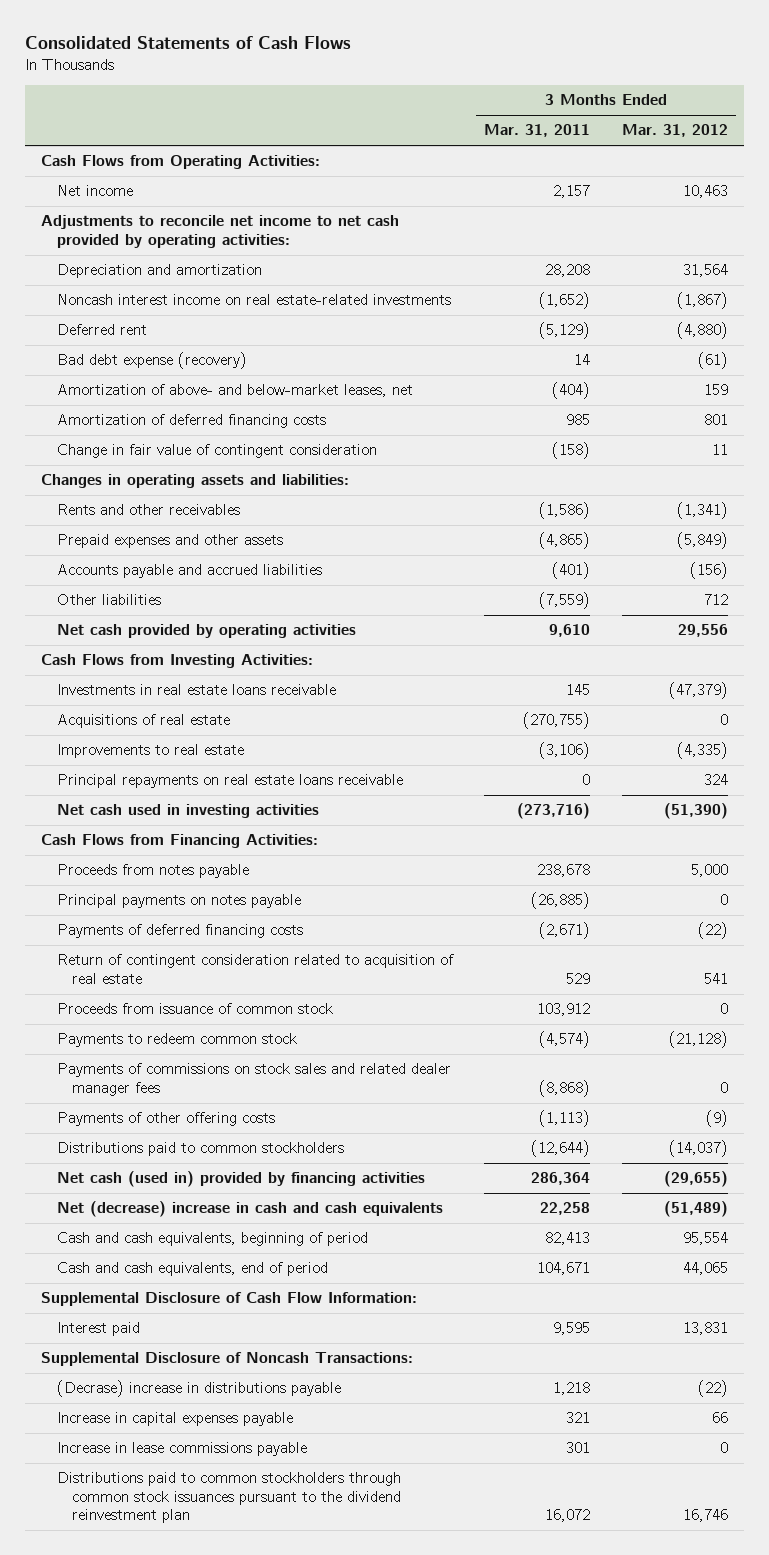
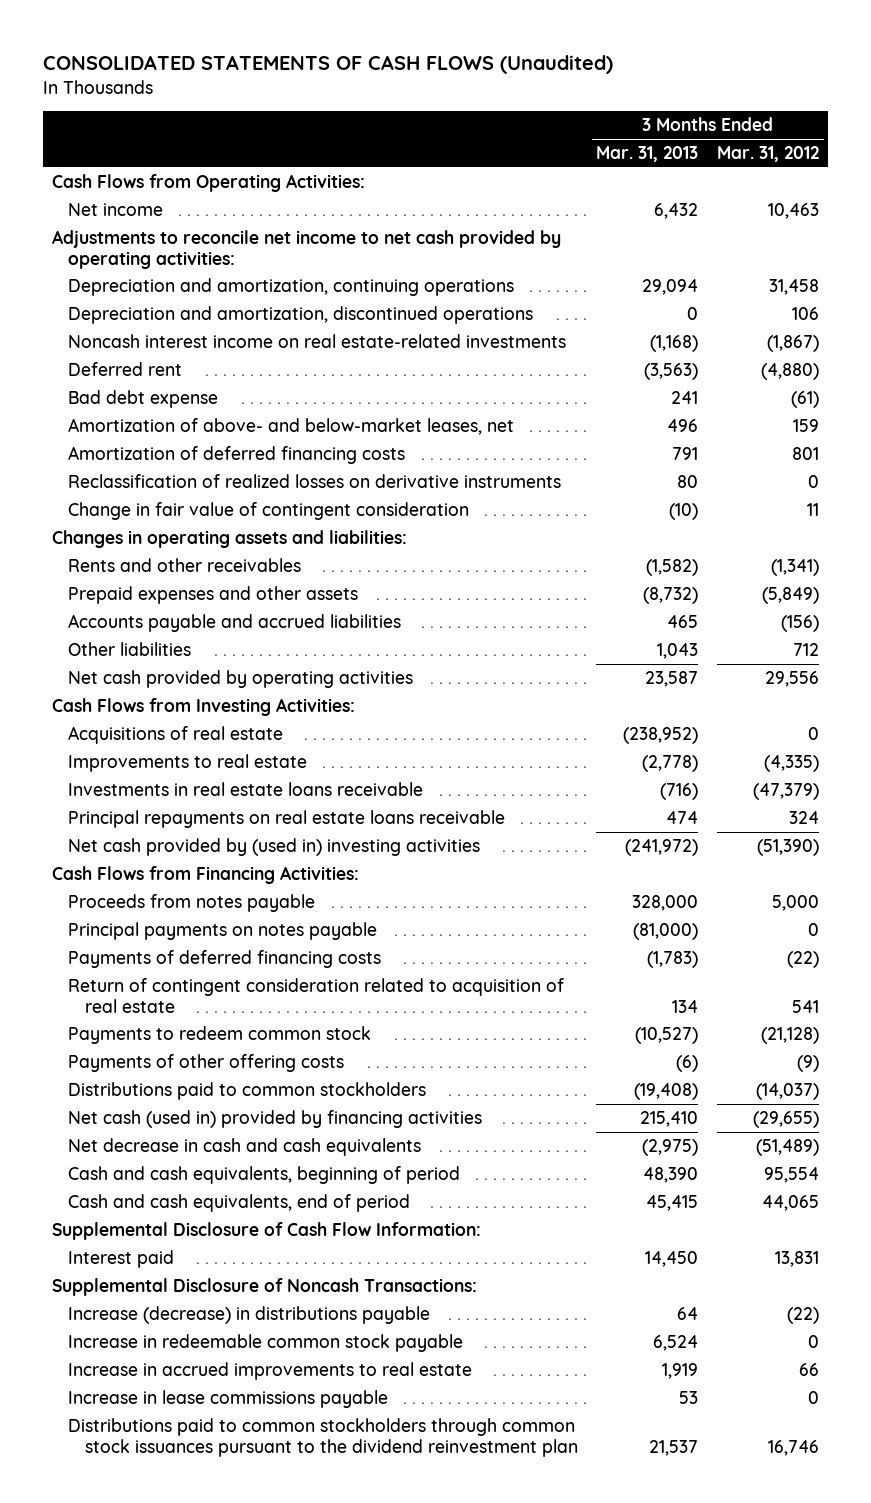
[25,35,352,49] Consolidated Statements of Cash Flows -> [42,54,613,74] CONSOLIDATED STATEMENTS OF CASH FLOWS (Unaudited)
[484,124,591,138] Mar. 31, 2011 -> none
none -> [596,146,699,163] Mar. 31, 2013
[56,264,262,279] Depreciation and amortization -> [68,278,515,297] Depreciation and amortization, continuing operations
[683,264,729,278] 31,564 -> [769,279,820,296] 31,458
none -> [68,306,534,325] Depreciation and amortization, discontinued operations
[56,352,247,370] Bad debt expense (recovery) -> [68,390,219,409] Bad debt expense
none -> [68,474,562,489] Reclassification of realized losses on derivative instruments
[56,684,336,696] Investments in real estate loans receivable -> [68,782,424,797] Investments in real estate loans receivable
[56,804,319,819] Net cash used in investing activities -> [68,838,481,857] Net cash provided by (used in) investing activities
[56,1003,333,1015] Proceeds from issuance of common stock -> none
[56,1063,451,1096] Payments of commissions on stock sales and related dealer manager fees -> none
[56,1201,443,1218] Net (decrease) increase in cash and cash equivalents -> [68,1138,422,1157] Net decrease in cash and cash equivalents
[56,1412,293,1427] Increase in capital expenses payable -> none
[56,1380,341,1398] (Decrase) increase in distributions payable -> [68,1306,431,1325] Increase (decrease) in distributions payable
none -> [68,1334,464,1353] Increase in redeemable common stock payable
none -> [68,1362,473,1381] Increase in accrued improvements to real estate

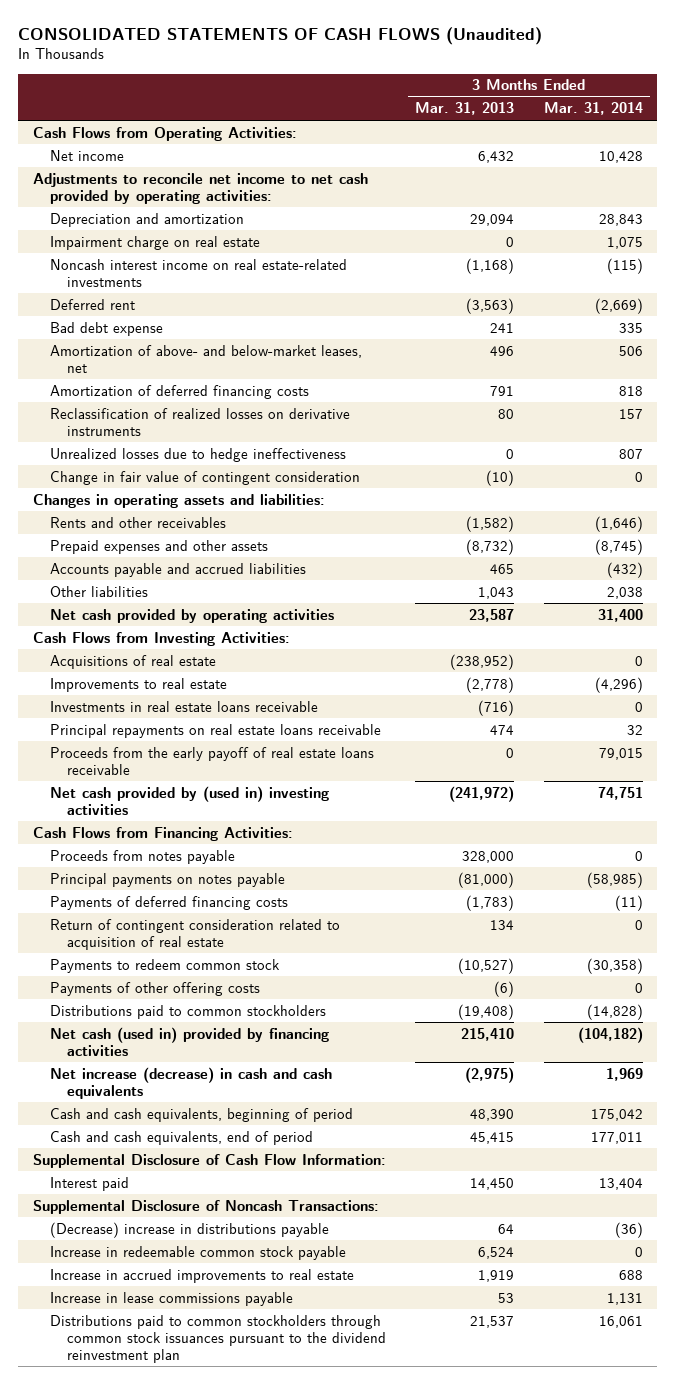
[717,146,820,163] Mar. 31, 2012 -> none
none -> [543,102,643,116] Mar. 31, 2014
[68,306,534,325] Depreciation and amortization, discontinued operations -> none
[68,278,515,297] Depreciation and amortization, continuing operations -> [49,212,244,227] Depreciation and amortization
none -> [49,235,260,250] Impairment charge on real estate
none -> [49,447,346,462] Unrealized losses due to hedge ineffectiveness
none -> [49,746,374,775] Proceeds from the early payoff of real estate loans receivable
[68,1138,422,1157] Net decrease in cash and cash equivalents -> [49,1066,332,1099] Net increase (decrease) in cash and cash equivalents
[68,1306,431,1325] Increase (decrease) in distributions payable -> [49,1221,329,1238] (Decrease) increase in distributions payable

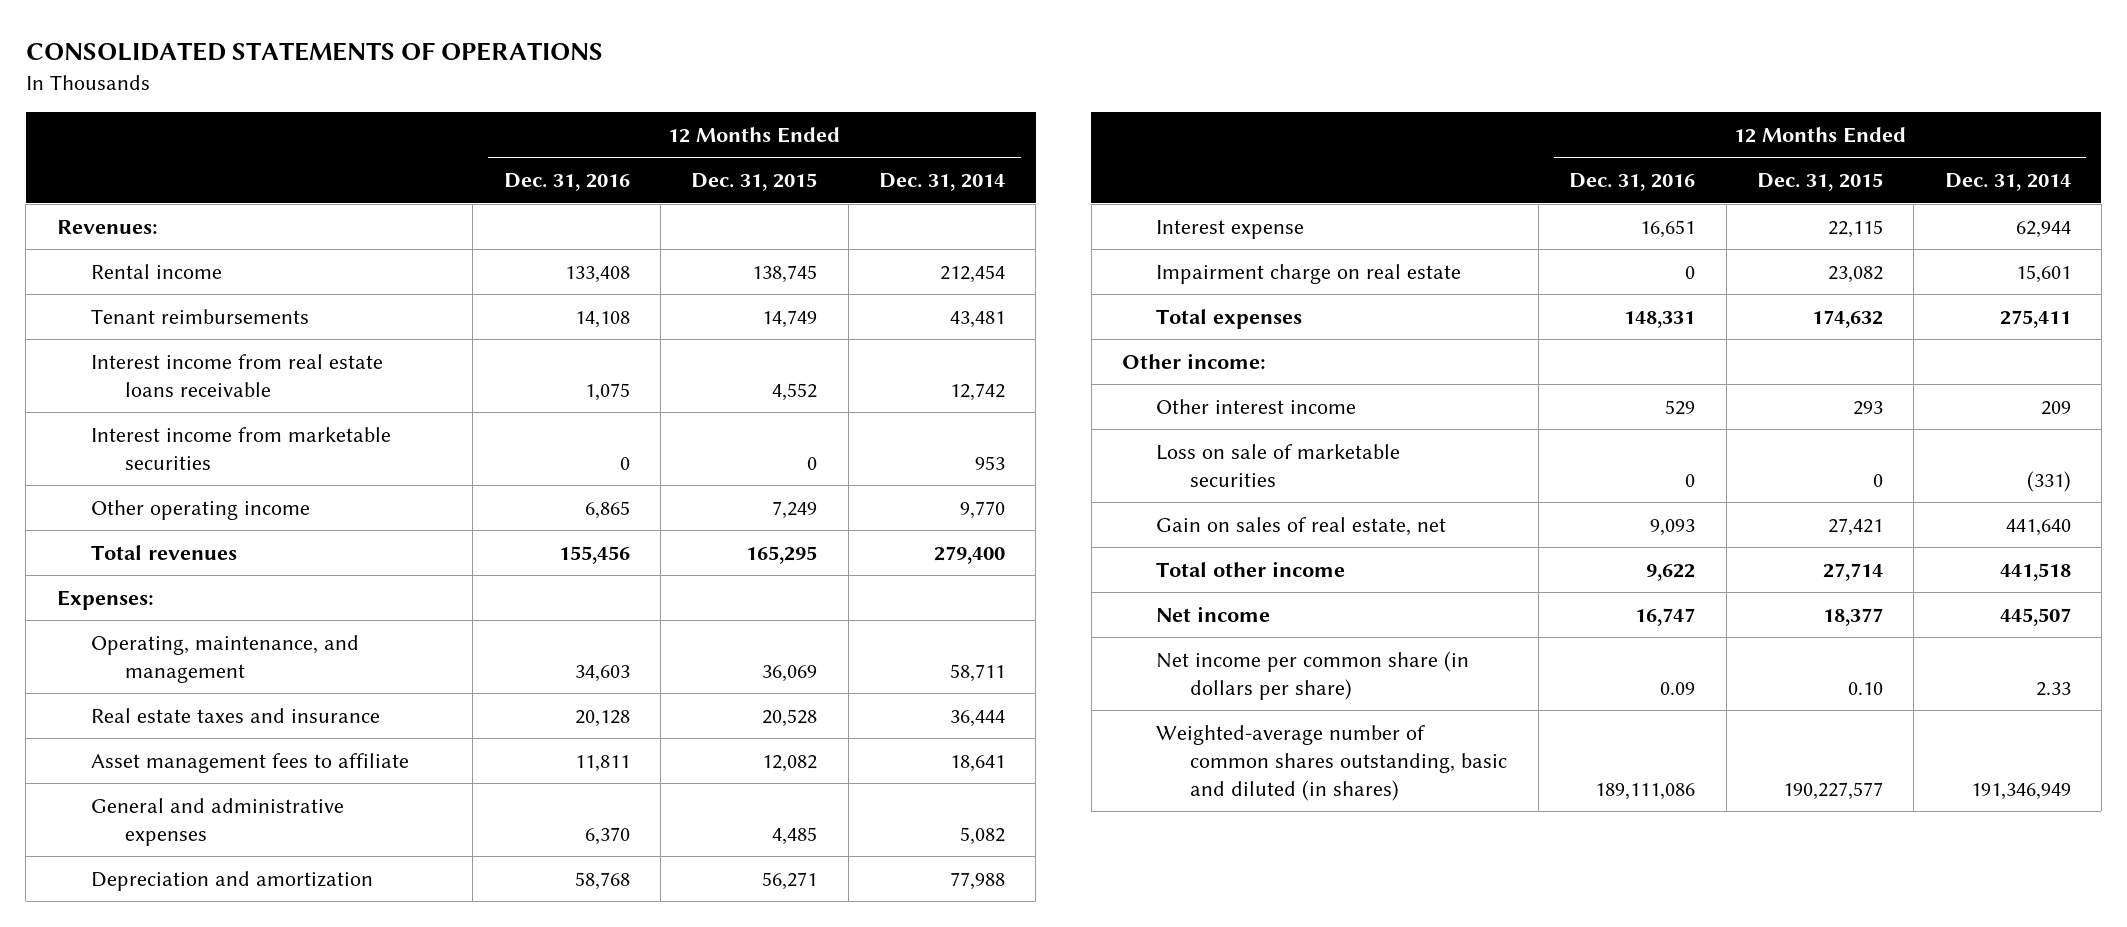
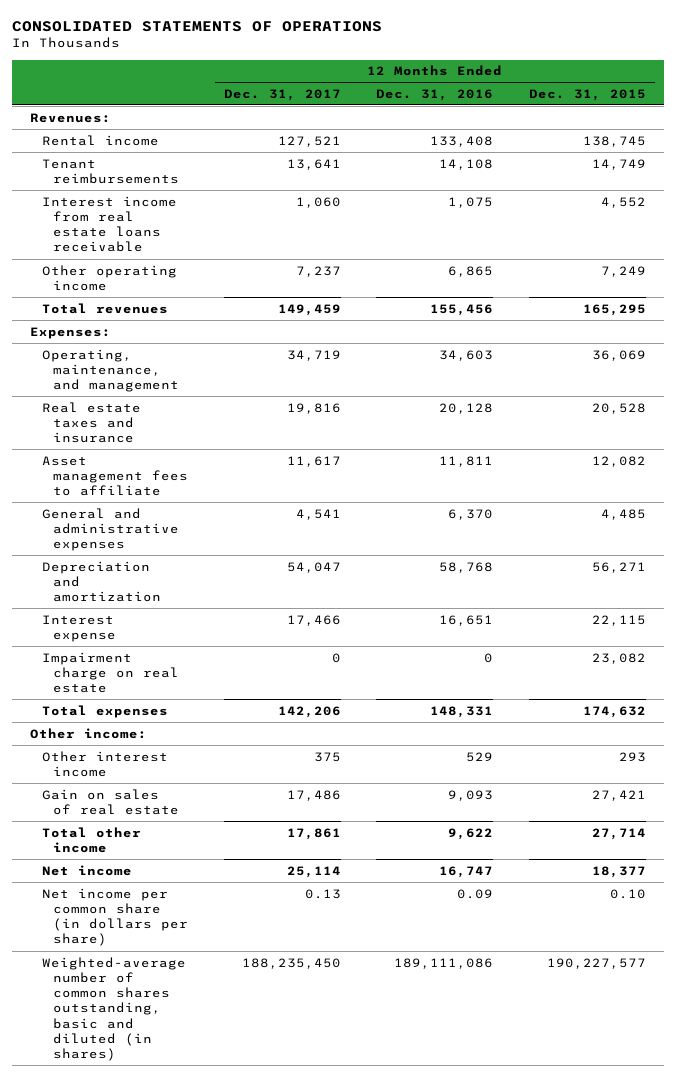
[879,173,1006,192] Dec. 31, 2014 -> none
none -> [223,88,341,101] Dec. 31, 2017
[90,426,391,470] Interest income from marketable securities -> none
[1156,443,1401,487] Loss on sale of marketable securities -> none
[1156,516,1447,536] Gain on sales of real estate, net -> [41,788,180,815] Gain on sales of real estate

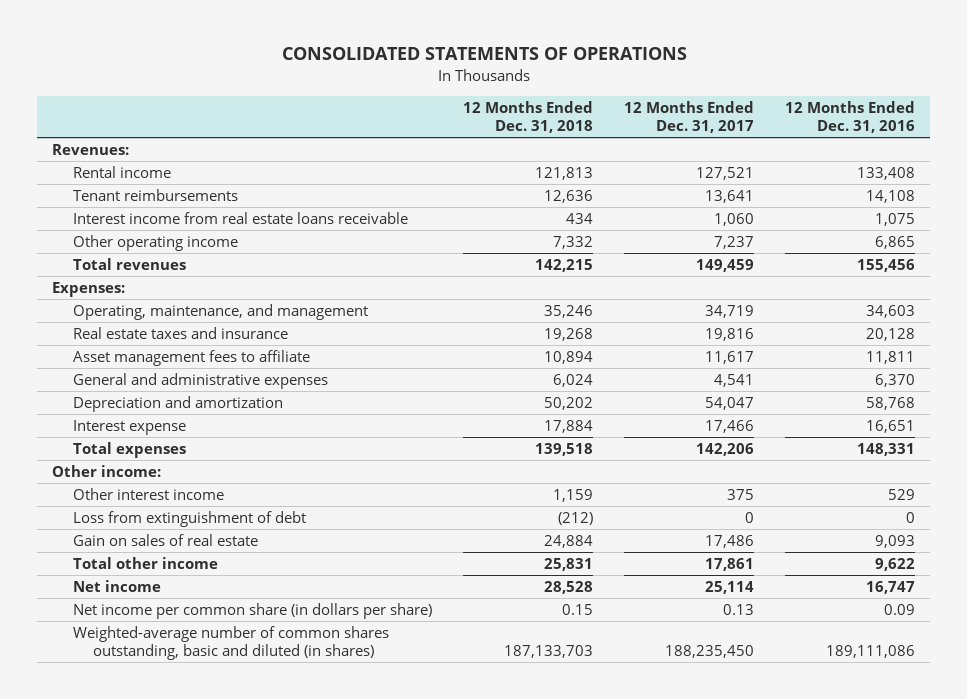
[528,88,646,101] Dec. 31, 2015 -> none
none -> [462,101,593,134] 12 Months Ended Dec. 31, 2018
[41,651,180,694] Impairment charge on real estate -> none
none -> [72,511,306,528] Loss from extinguishment of debt

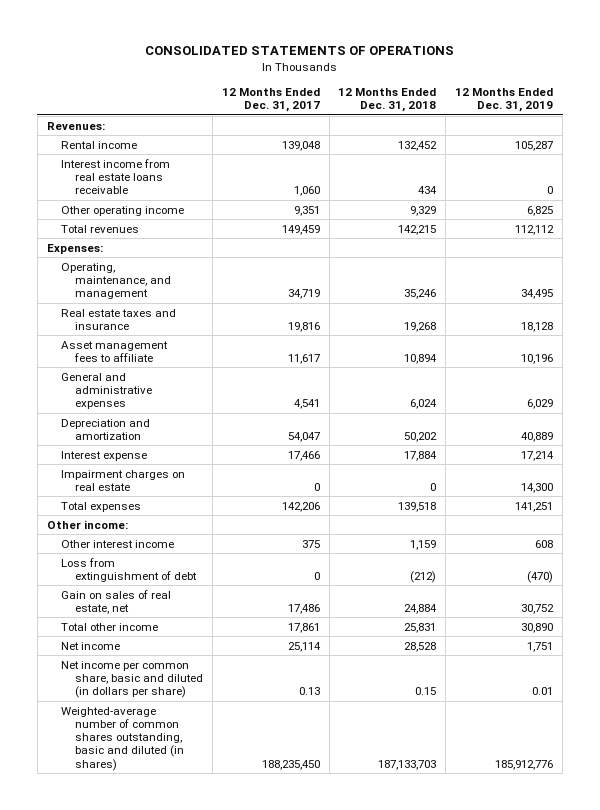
[784,101,915,134] 12 Months Ended Dec. 31, 2016 -> none
none -> [455,87,554,113] 12 Months Ended Dec. 31, 2019
[72,189,238,202] Tenant reimbursements -> none
[534,167,593,181] 121,813 -> [398,140,438,151] 132,452
[695,167,754,181] 127,521 -> [281,140,320,151] 139,048
[552,236,593,250] 7,332 -> [410,205,437,216] 9,329
[713,236,754,250] 7,237 -> [293,205,320,216] 9,351
none -> [60,469,185,491] Impairment charges on real estate
[72,534,258,547] Gain on sales of real estate -> [60,589,171,614] Gain on sales of real estate, net
[72,603,432,620] Net income per common share (in dollars per share) -> [60,660,204,699] Net income per common share, basic and diluted (in dollars per share)

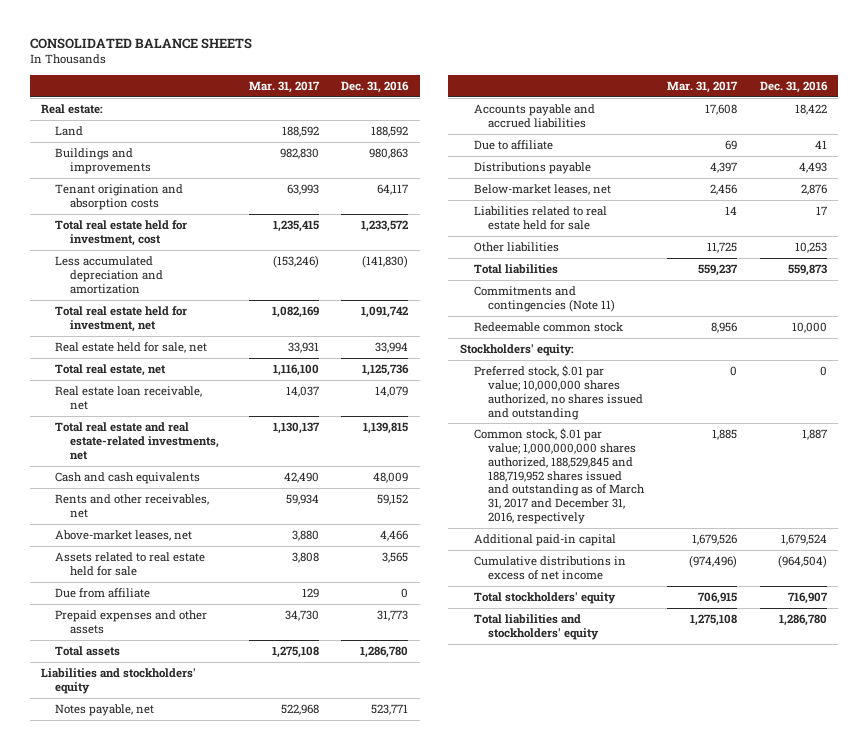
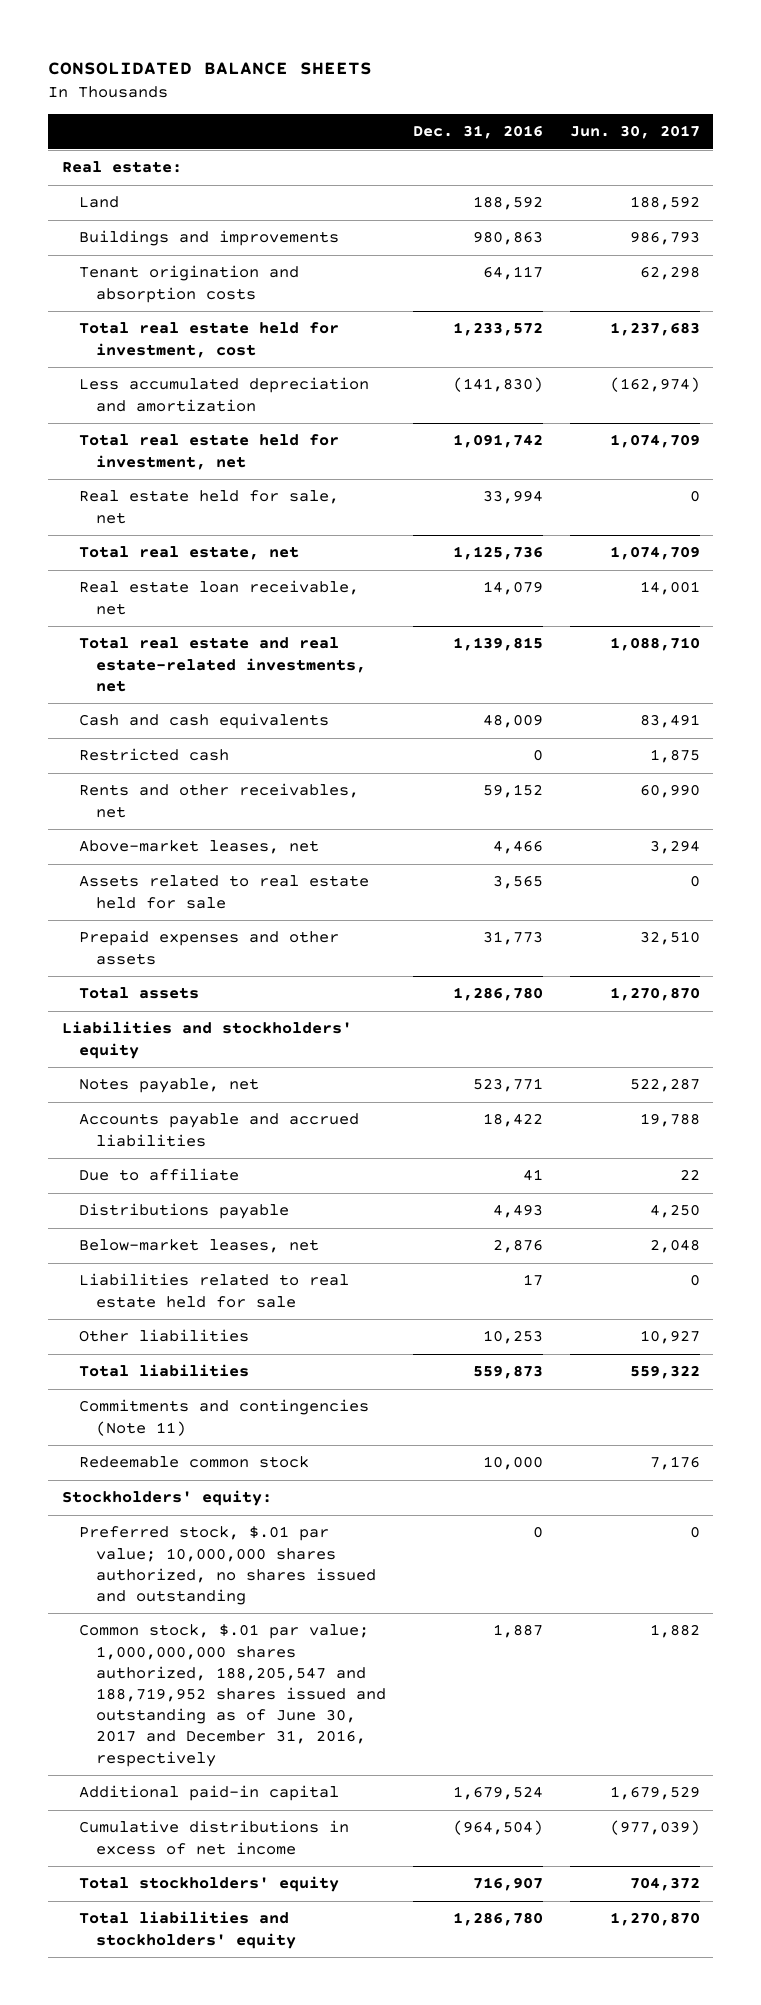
[248,80,320,93] Mar. 31, 2017 -> none
none -> [569,125,700,140] Jun. 30, 2017
none -> [78,748,229,762] Restricted cash
[55,588,151,599] Due from affiliate -> none
[473,428,646,525] Common stock, $.01 par value; 1,000,000,000 shares authorized, 188,529,845 and 188,719,952 shares issued and outstanding as of March 31, 2017 and December 31, 2016, respectively -> [78,1624,386,1767] Common stock, $.01 par value; 1,000,000,000 shares authorized, 188,205,547 and 188,719,952 shares issued and outstanding as of June 30, 2017 and December 31, 2016, respectively

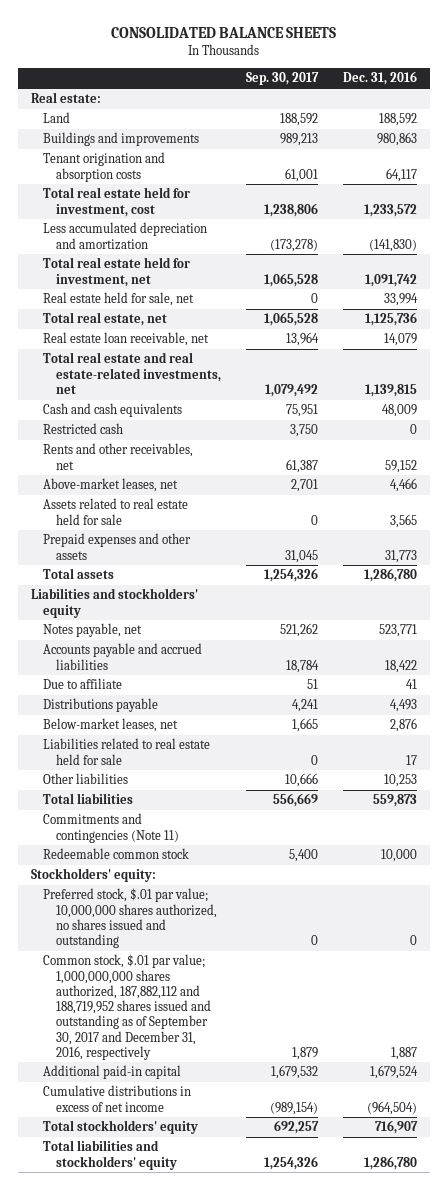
[569,125,700,140] Jun. 30, 2017 -> none
none -> [246,72,320,86] Sep. 30, 2017
[78,1624,386,1767] Common stock, $.01 par value; 1,000,000,000 shares authorized, 188,205,547 and 188,719,952 shares issued and outstanding as of June 30, 2017 and December 31, 2016, respectively -> [43,954,212,1060] Common stock, $.01 par value; 1,000,000,000 shares authorized, 187,882,112 and 188,719,952 shares issued and outstanding as of September 30, 2017 and December 31, 2016, respectively

